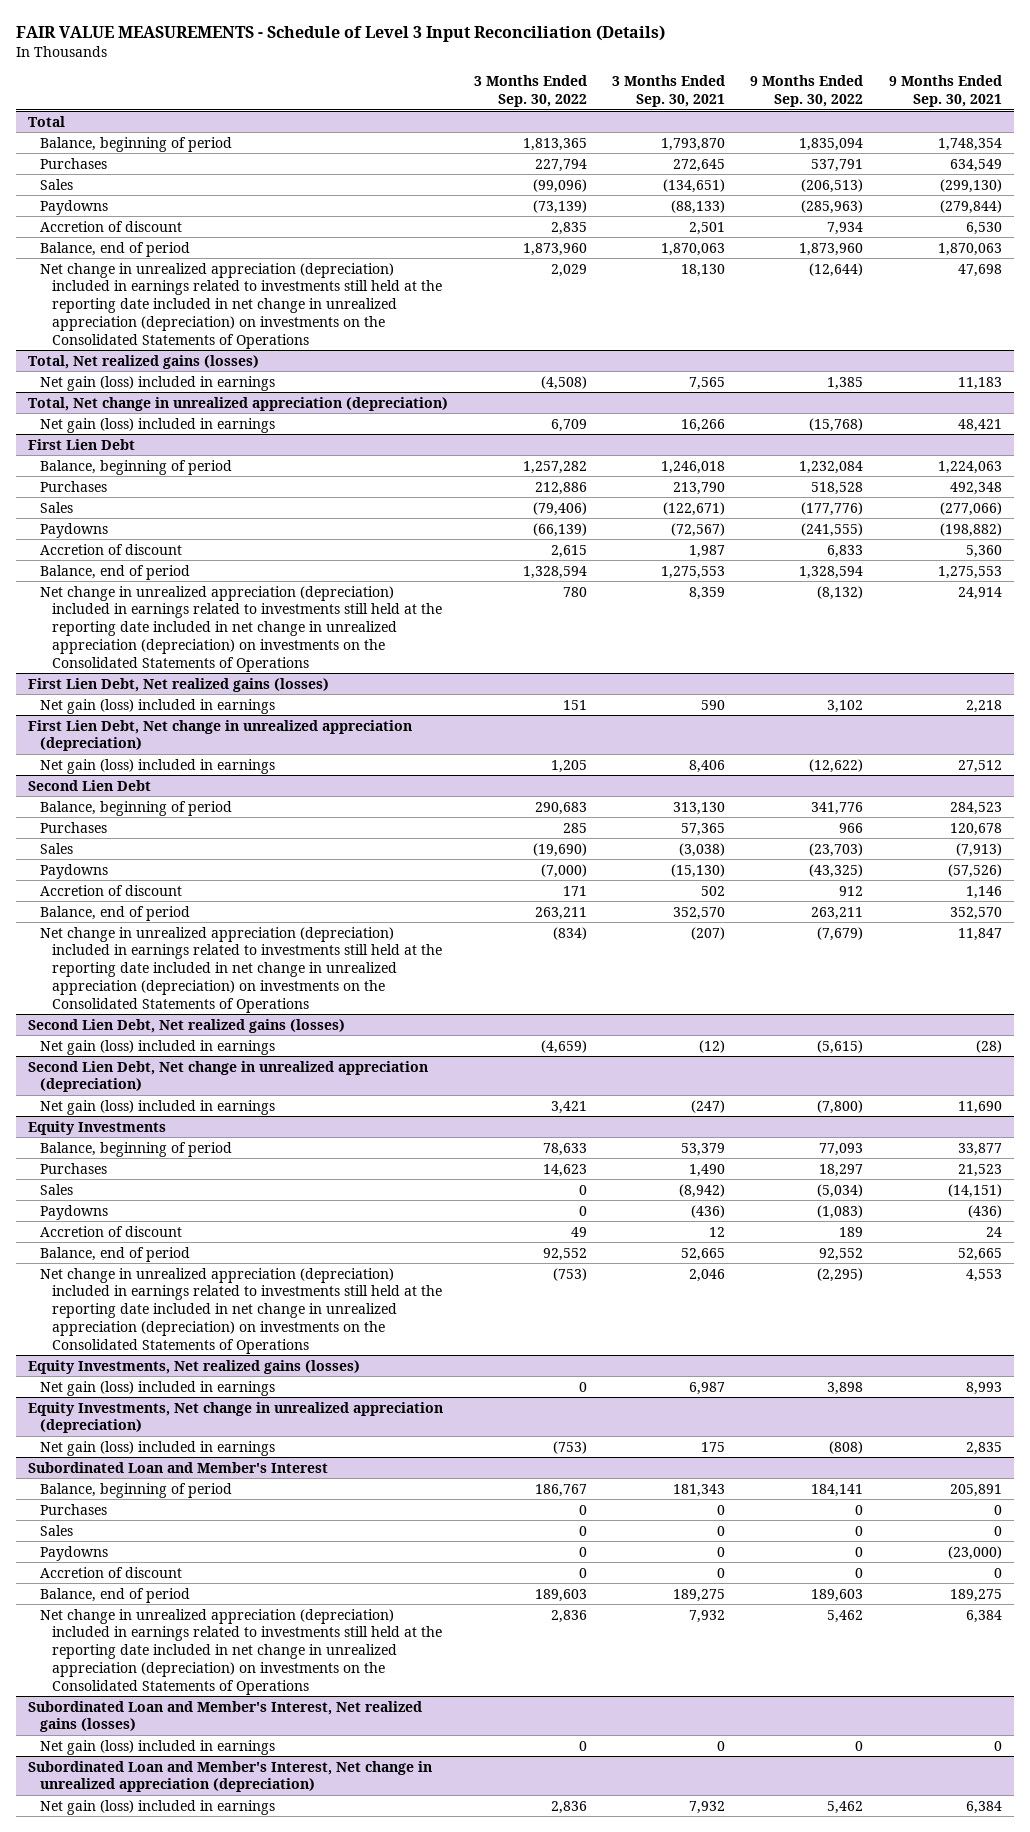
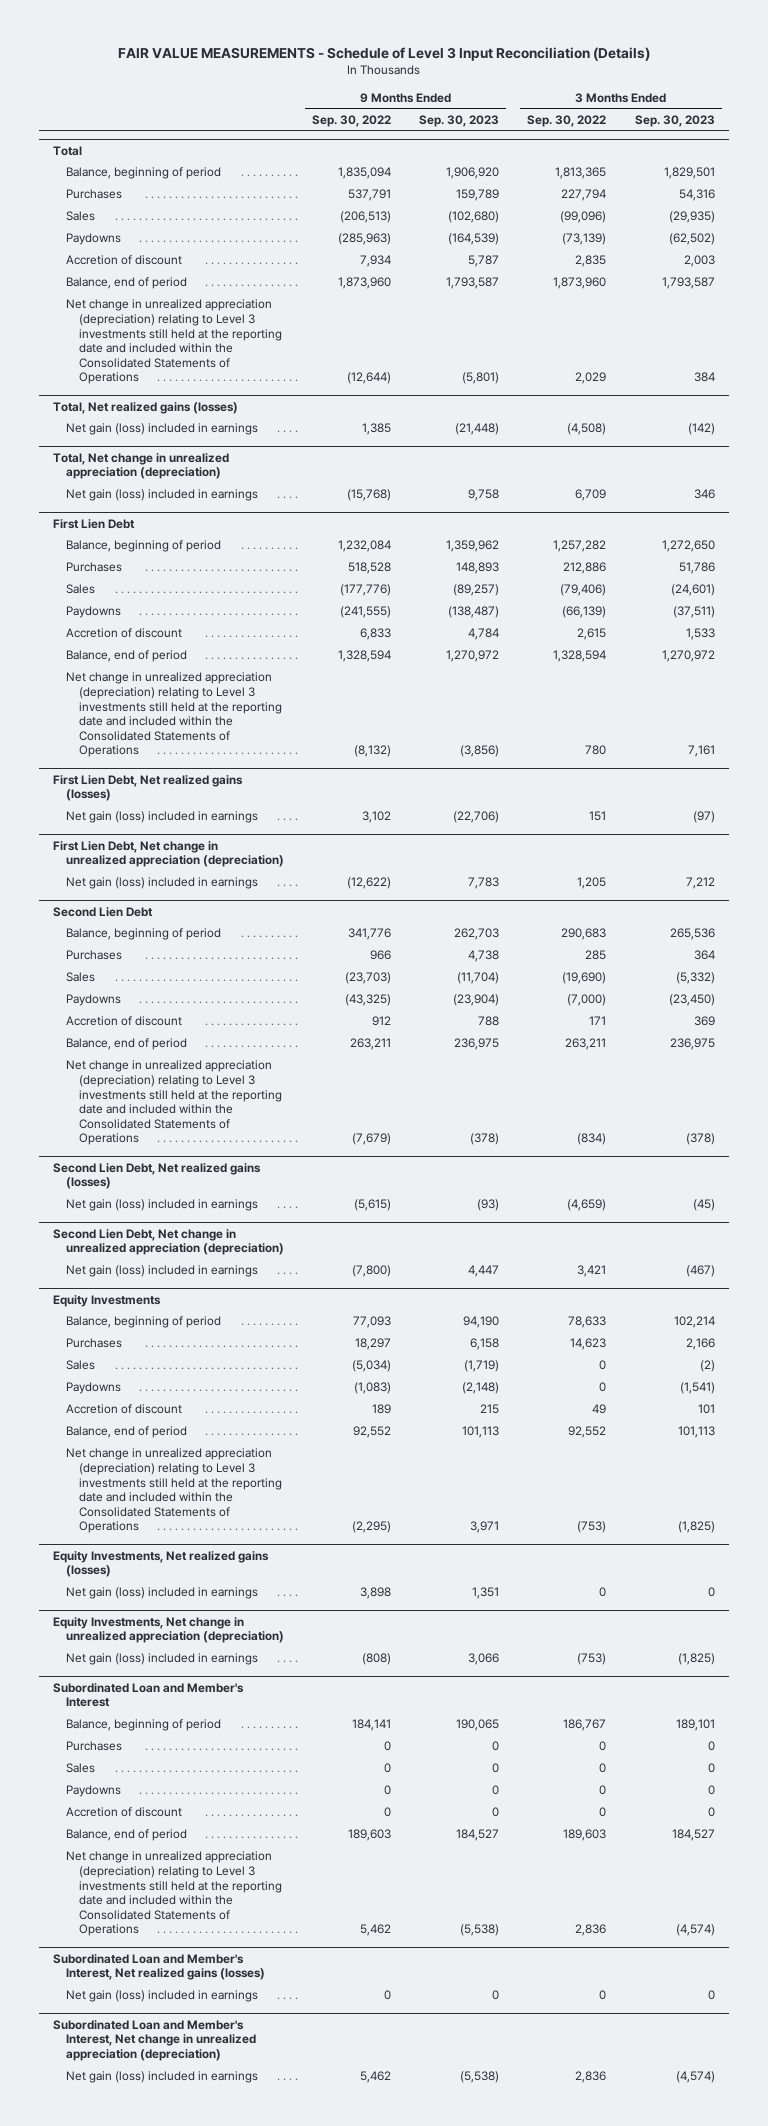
[611,75,725,108] 3 Months Ended Sep. 30, 2021 -> none
[888,75,1002,108] 9 Months Ended Sep. 30, 2021 -> none
none -> [419,114,500,127] Sep. 30, 2023
none -> [634,114,715,127] Sep. 30, 2023
[40,262,442,349] Net change in unrealized appreciation (depreciation) included in earnings related to investments still held at the reporting date included in net change in unrealized appreciation (depreciation) on investments on the Consolidated Statements of Operations -> [65,299,282,385] Net change in unrealized appreciation (depreciation) relating to Level 3 investments still held at the reporting date and included within the Consolidated Statements of Operations
[40,585,442,672] Net change in unrealized appreciation (depreciation) included in earnings related to investments still held at the reporting date included in net change in unrealized appreciation (depreciation) on investments on the Consolidated Statements of Operations -> [65,672,282,758] Net change in unrealized appreciation (depreciation) relating to Level 3 investments still held at the reporting date and included within the Consolidated Statements of Operations
[40,926,442,1013] Net change in unrealized appreciation (depreciation) included in earnings related to investments still held at the reporting date included in net change in unrealized appreciation (depreciation) on investments on the Consolidated Statements of Operations -> [65,1060,282,1146] Net change in unrealized appreciation (depreciation) relating to Level 3 investments still held at the reporting date and included within the Consolidated Statements of Operations
[40,1267,442,1354] Net change in unrealized appreciation (depreciation) included in earnings related to investments still held at the reporting date included in net change in unrealized appreciation (depreciation) on investments on the Consolidated Statements of Operations -> [65,1448,282,1534] Net change in unrealized appreciation (depreciation) relating to Level 3 investments still held at the reporting date and included within the Consolidated Statements of Operations
[40,1608,442,1695] Net change in unrealized appreciation (depreciation) included in earnings related to investments still held at the reporting date included in net change in unrealized appreciation (depreciation) on investments on the Consolidated Statements of Operations -> [65,1851,282,1937] Net change in unrealized appreciation (depreciation) relating to Level 3 investments still held at the reporting date and included within the Consolidated Statements of Operations

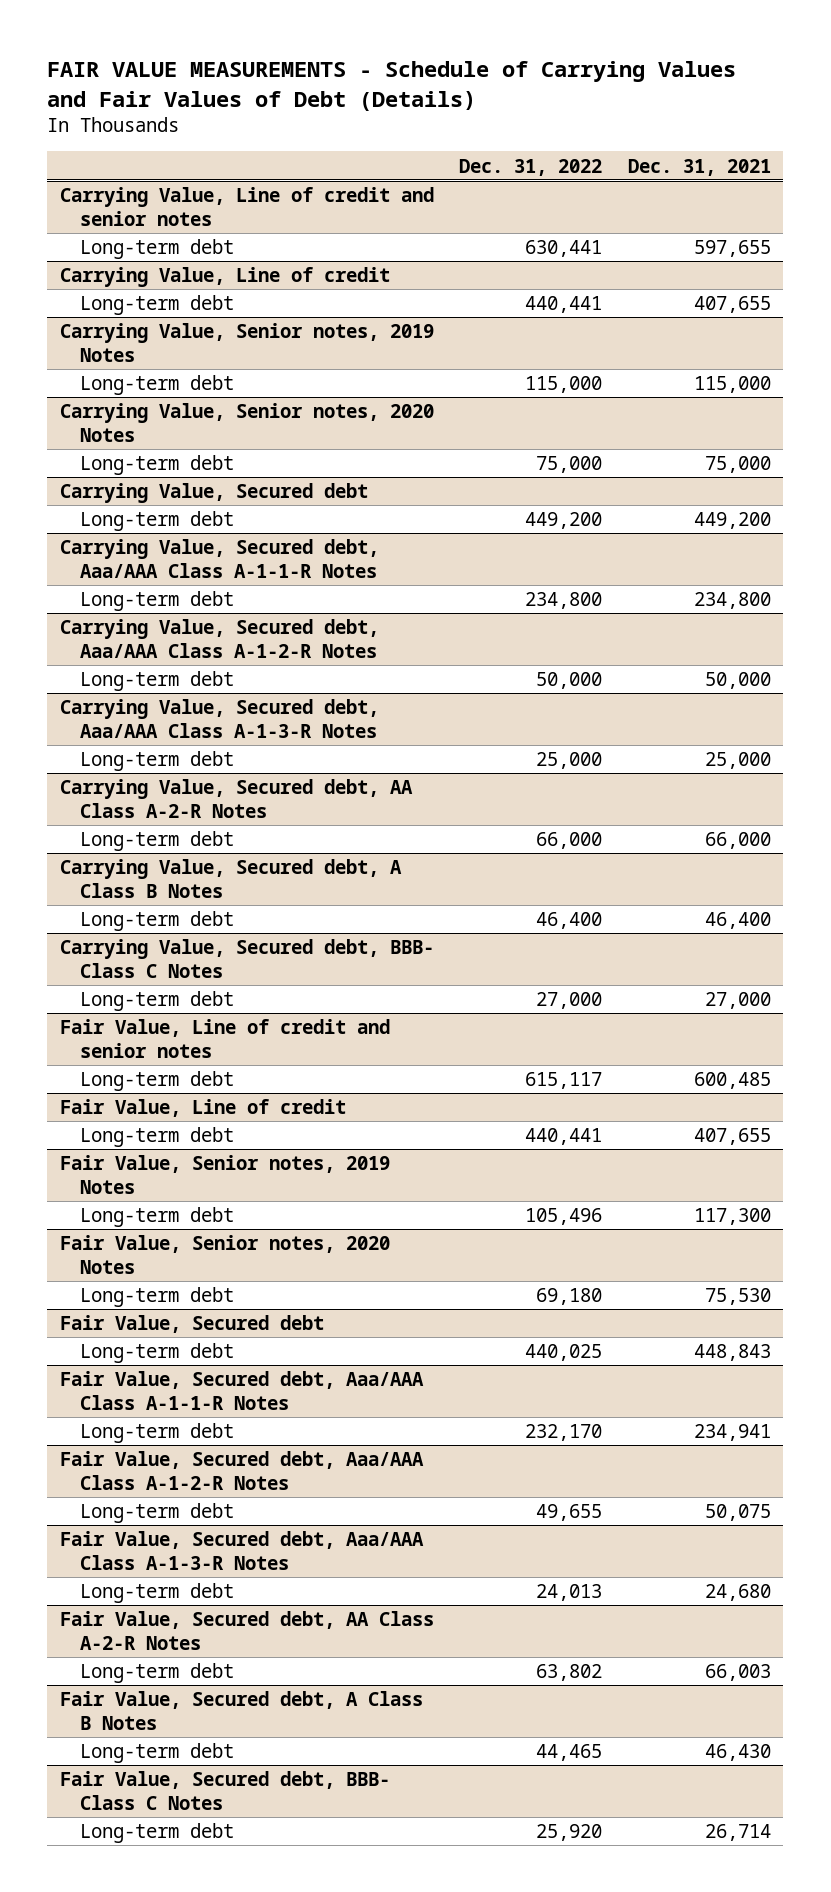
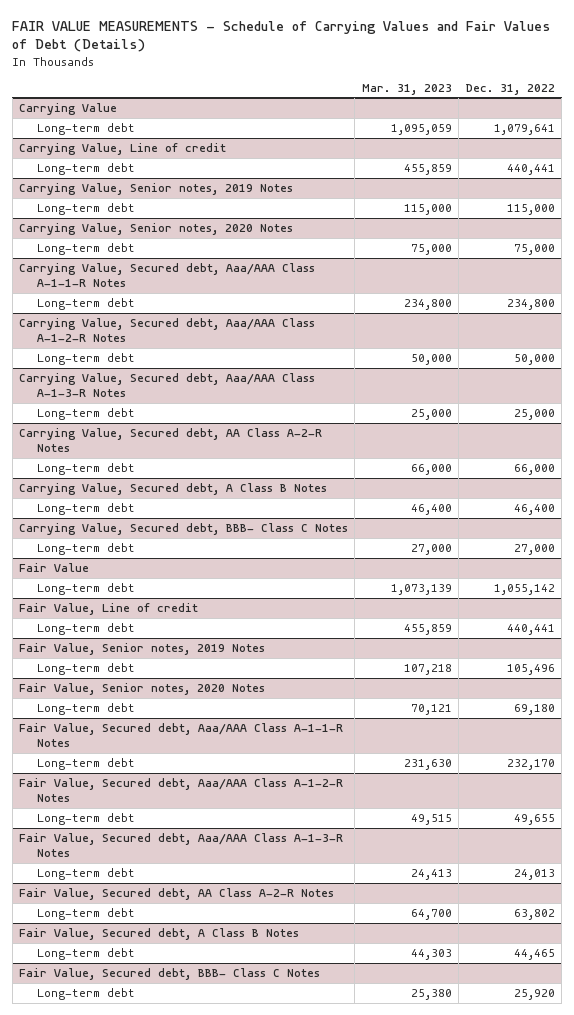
[627,158,771,176] Dec. 31, 2021 -> none
none -> [361,83,452,95] Mar. 31, 2023
[60,187,435,226] Carrying Value, Line of credit and senior notes -> none
none -> [19,103,118,116] Carrying Value
[525,240,603,258] 630,441 -> [493,124,555,136] 1,079,641
[60,483,369,504] Carrying Value, Secured debt -> none
[79,511,234,532] Long-term debt -> none
[60,1019,391,1058] Fair Value, Line of credit and senior notes -> none
none -> [19,563,90,573] Fair Value
[525,1072,603,1090] 615,117 -> [493,584,555,596] 1,055,142
[60,1315,325,1334] Fair Value, Secured debt -> none
[79,1343,234,1364] Long-term debt -> none

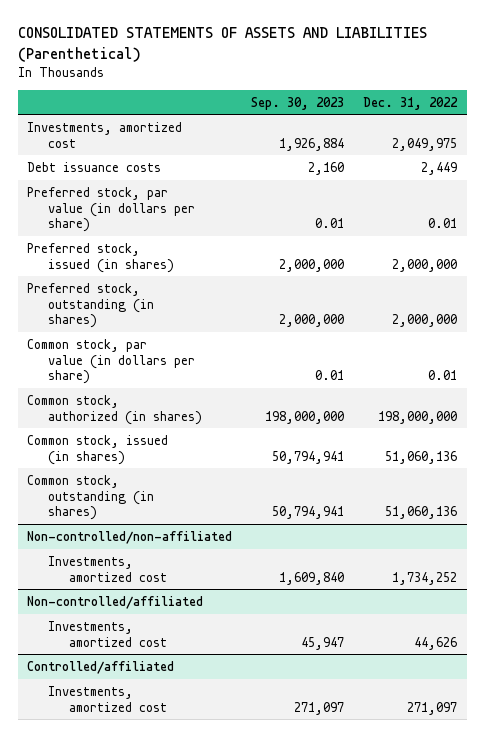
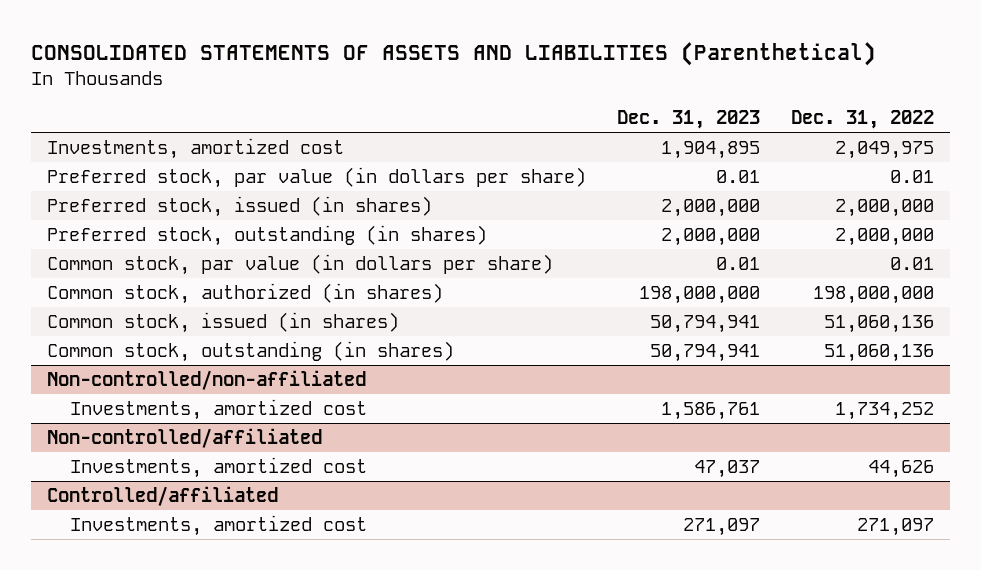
[251,96,345,110] Sep. 30, 2023 -> none
none -> [616,110,760,130] Dec. 31, 2023
[27,161,162,172] Debt issuance costs -> none

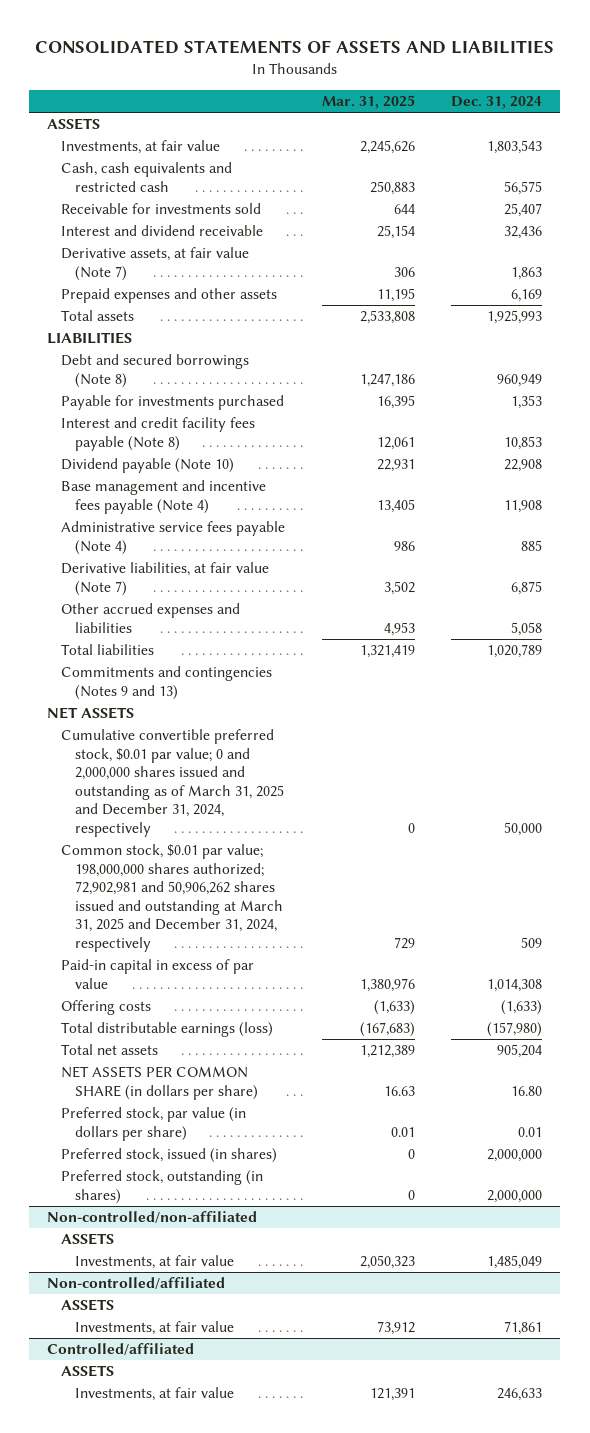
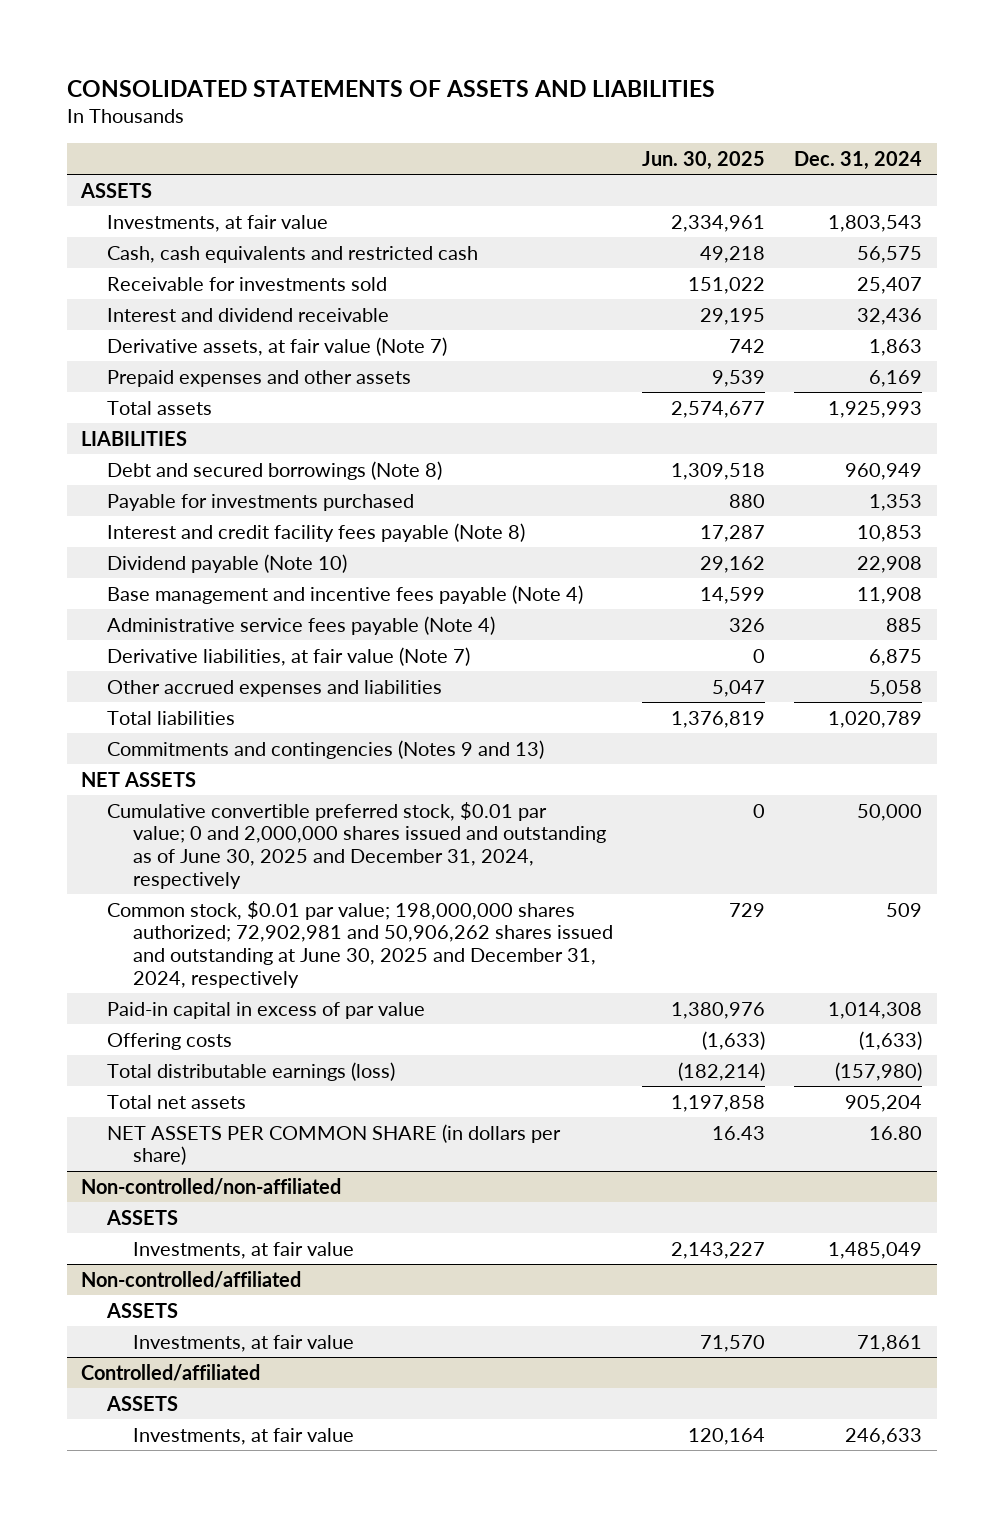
[321,94,415,109] Mar. 31, 2025 -> none
none -> [642,150,766,170] Jun. 30, 2025
[61,729,285,837] Cumulative convertible preferred stock, $0.01 par value; 0 and 2,000,000 shares issued and outstanding as of March 31, 2025 and December 31, 2024, respectively -> [107,801,606,889] Cumulative convertible preferred stock, $0.01 par value; 0 and 2,000,000 shares issued and outstanding as of June 30, 2025 and December 31, 2024, respectively
[61,844,284,952] Common stock, $0.01 par value; 198,000,000 shares authorized; 72,902,981 and 50,906,262 shares issued and outstanding at March 31, 2025 and December 31, 2024, respectively -> [107,900,613,988] Common stock, $0.01 par value; 198,000,000 shares authorized; 72,902,981 and 50,906,262 shares issued and outstanding at June 30, 2025 and December 31, 2024, respectively
[61,1107,247,1141] Preferred stock, par value (in dollars per share) -> none
[61,1148,278,1164] Preferred stock, issued (in shares) -> none
[61,1170,264,1204] Preferred stock, outstanding (in shares) -> none

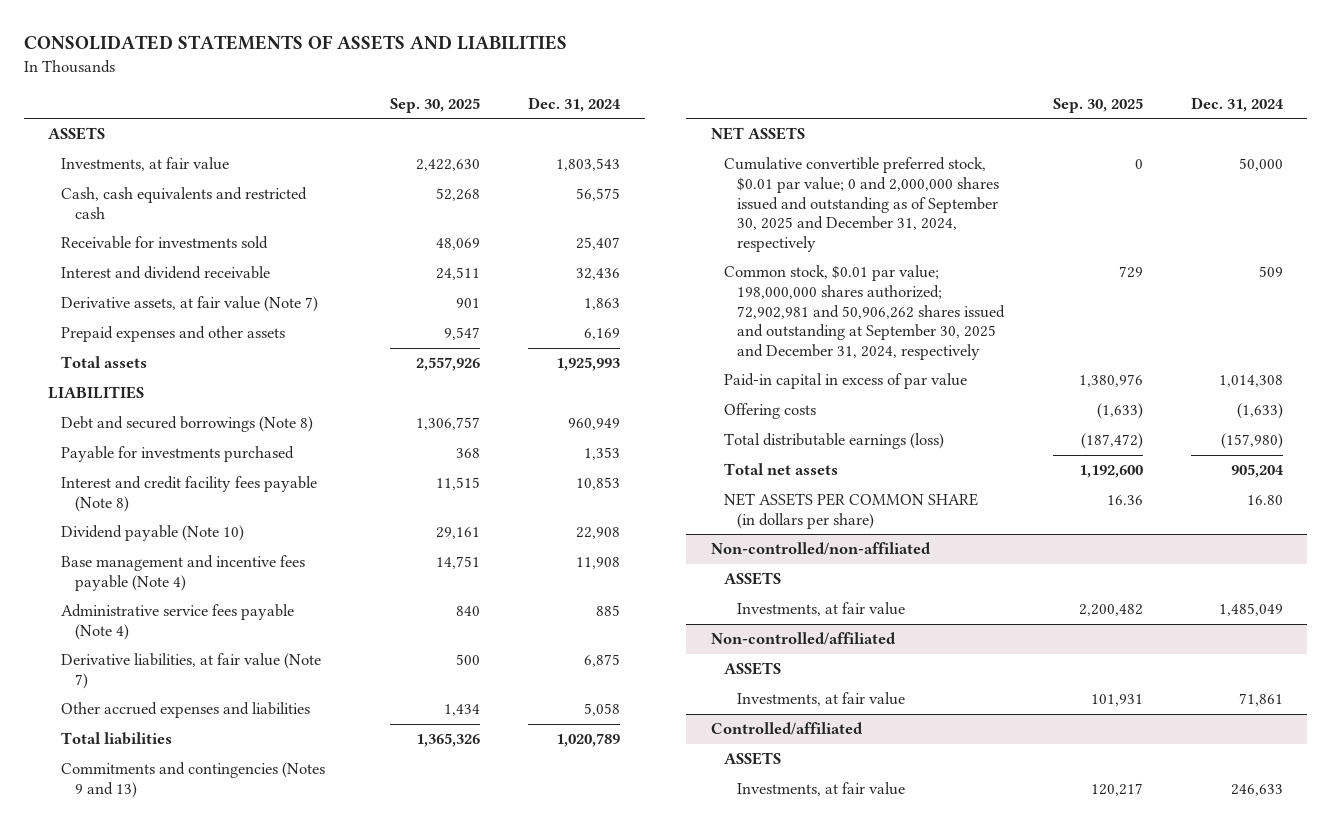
[642,150,766,170] Jun. 30, 2025 -> none
none -> [389,97,480,113] Sep. 30, 2025
[107,801,606,889] Cumulative convertible preferred stock, $0.01 par value; 0 and 2,000,000 shares issued and outstanding as of June 30, 2025 and December 31, 2024, respectively -> [723,157,1000,252] Cumulative convertible preferred stock, $0.01 par value; 0 and 2,000,000 shares issued and outstanding as of September 30, 2025 and December 31, 2024, respectively
[107,900,613,988] Common stock, $0.01 par value; 198,000,000 shares authorized; 72,902,981 and 50,906,262 shares issued and outstanding at June 30, 2025 and December 31, 2024, respectively -> [723,265,1006,360] Common stock, $0.01 par value; 198,000,000 shares authorized; 72,902,981 and 50,906,262 shares issued and outstanding at September 30, 2025 and December 31, 2024, respectively

